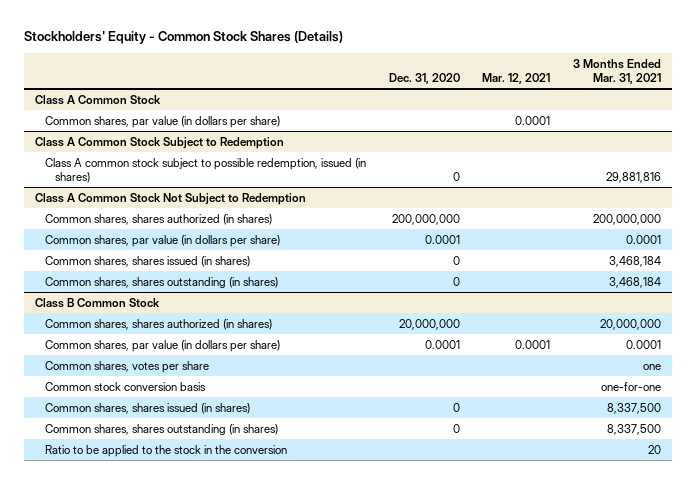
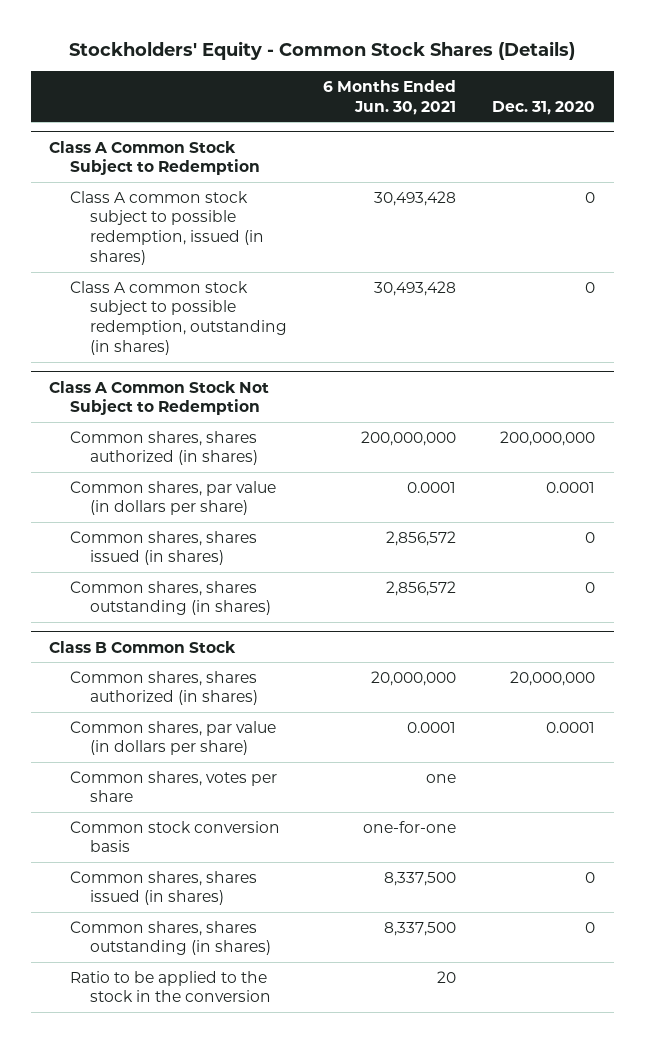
[482,73,551,85] Mar. 12, 2021 -> none
[572,58,661,85] 3 Months Ended Mar. 31, 2021 -> none
none -> [323,79,457,115] 6 Months Ended Jun. 30, 2021
[34,94,161,105] Class A Common Stock -> none
[45,115,281,128] Common shares, par value (in dollars per share) -> none
none -> [69,280,288,356] Class A common stock subject to possible redemption, outstanding (in shares)

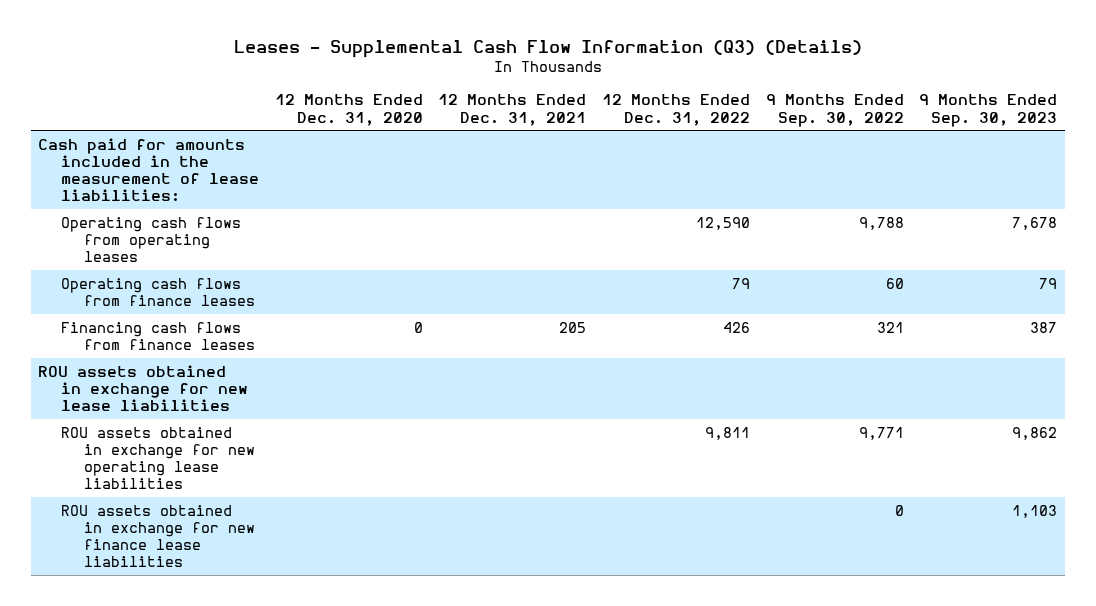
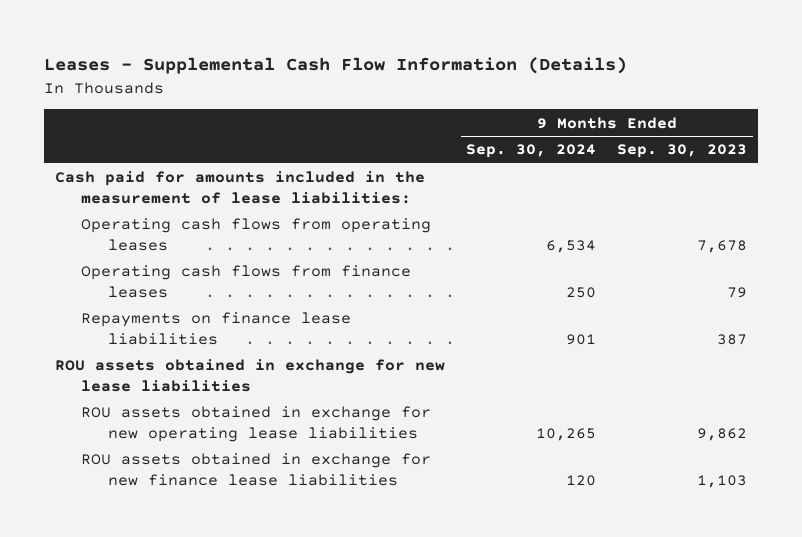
[233,39,862,58] Leases - Supplemental Cash Flow Information (Q3) (Details) -> [44,57,628,75] Leases - Supplemental Cash Flow Information (Details)
[274,94,423,126] 12 Months Ended Dec. 31, 2020 -> none
[438,94,587,126] 12 Months Ended Dec. 31, 2021 -> none
[602,94,751,126] 12 Months Ended Dec. 31, 2022 -> none
[765,94,904,127] 9 Months Ended Sep. 30, 2022 -> none
none -> [466,144,597,159] Sep. 30, 2024
[61,321,255,350] Financing cash flows from finance leases -> [81,312,352,345] Repayments on finance lease liabilities

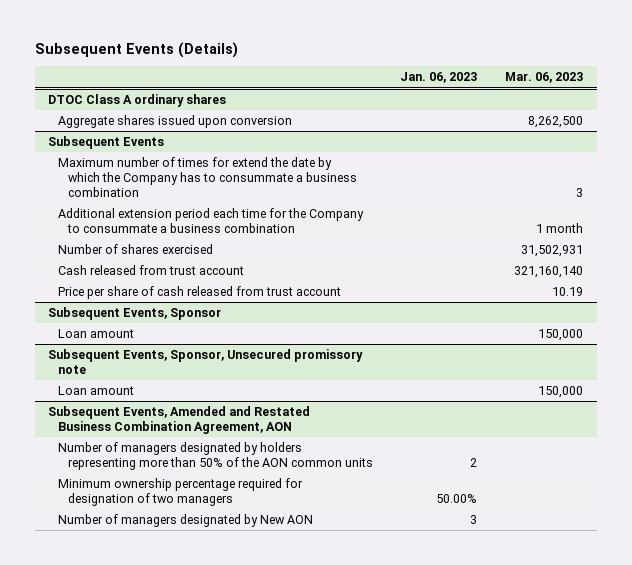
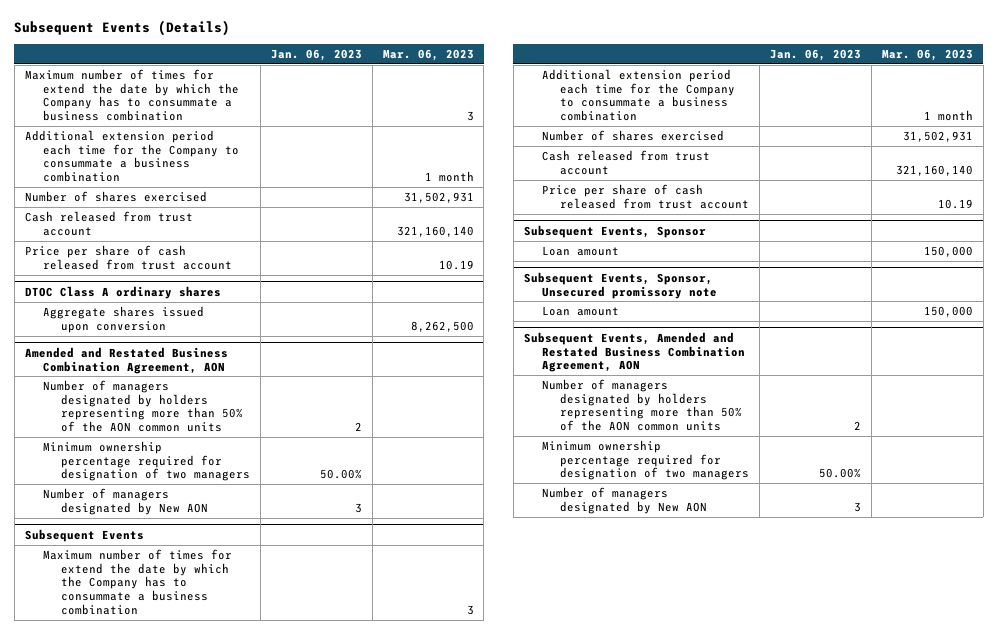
none -> [24,69,239,122] Maximum number of times for extend the date by which the Company has to consummate a business combination
none -> [24,130,239,183] Additional extension period each time for the Company to consummate a business combination
none -> [24,191,207,203] Number of shares exercised
none -> [24,211,193,236] Cash released from trust account
none -> [24,245,232,270] Price per share of cash released from trust account
none -> [24,346,228,374] Amended and Restated Business Combination Agreement, AON
none -> [42,380,243,433] Number of managers designated by holders representing more than 50% of the AON common units
none -> [42,441,250,482] Minimum ownership percentage required for designation of two managers
none -> [42,488,208,515] Number of managers designated by New AON

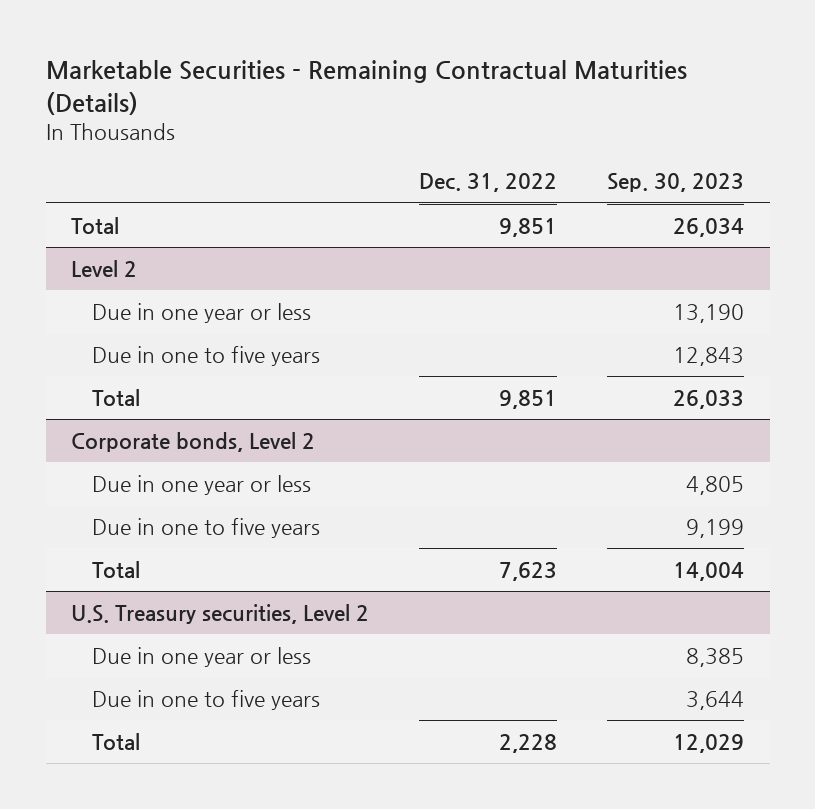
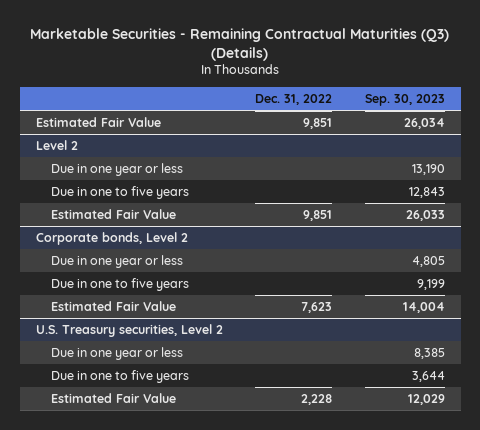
[45,60,687,115] Marketable Securities - Remaining Contractual Maturities (Details) -> [30,27,450,61] Marketable Securities - Remaining Contractual Maturities (Q3) (Details)
[71,216,120,234] Total -> [35,117,161,128] Estimated Fair Value
[92,388,141,406] Total -> [50,209,176,220] Estimated Fair Value
[92,560,141,578] Total -> [50,301,176,312] Estimated Fair Value
[92,732,141,750] Total -> [50,393,176,404] Estimated Fair Value

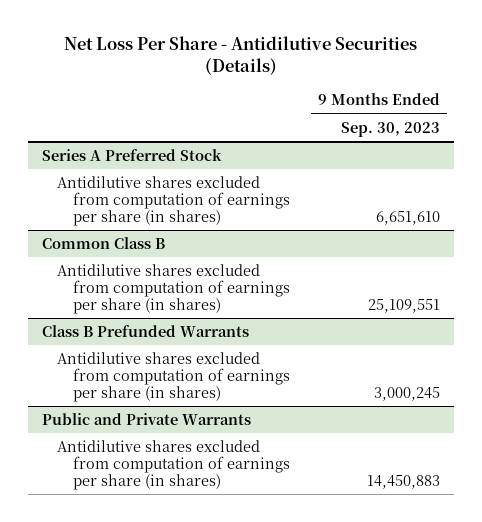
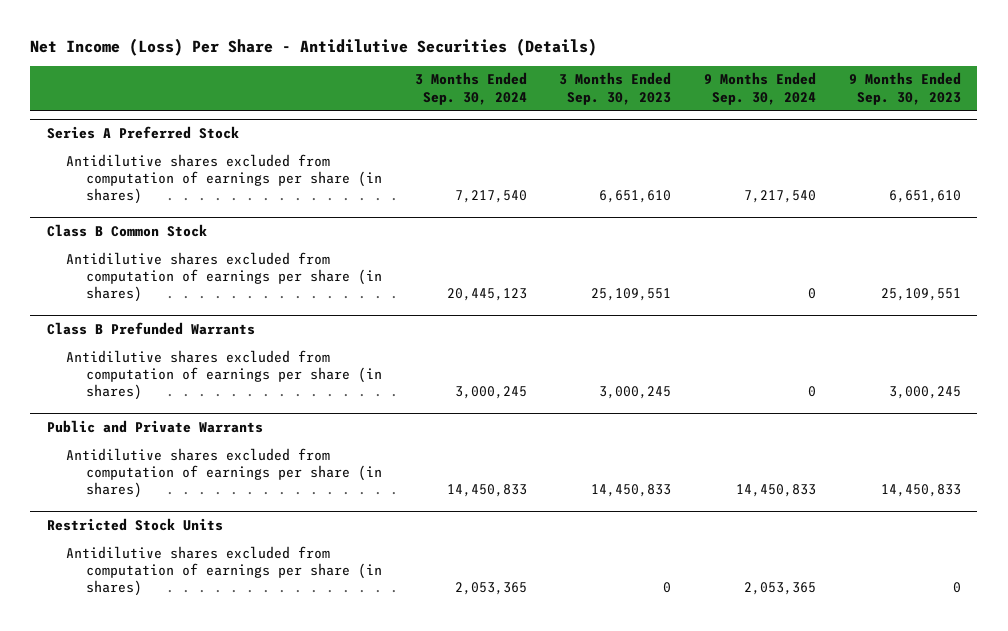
[63,35,417,76] Net Loss Per Share - Antidilutive Securities (Details) -> [30,37,598,56] Net Income (Loss) Per Share - Antidilutive Securities (Details)
none -> [414,72,527,105] 3 Months Ended Sep. 30, 2024
none -> [559,72,672,105] 3 Months Ended Sep. 30, 2023
none -> [704,72,817,105] 9 Months Ended Sep. 30, 2024
[41,236,165,249] Common Class B -> [46,224,207,238] Class B Common Stock
[367,474,441,489] 14,450,883 -> [880,484,961,498] 14,450,833
none -> [46,518,223,532] Restricted Stock Units
none -> [66,545,382,597] Antidilutive shares excluded from computation of earnings per share (in shares)

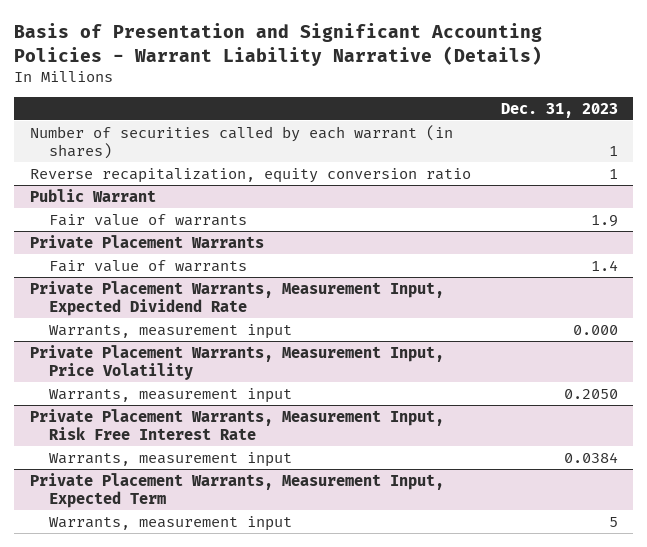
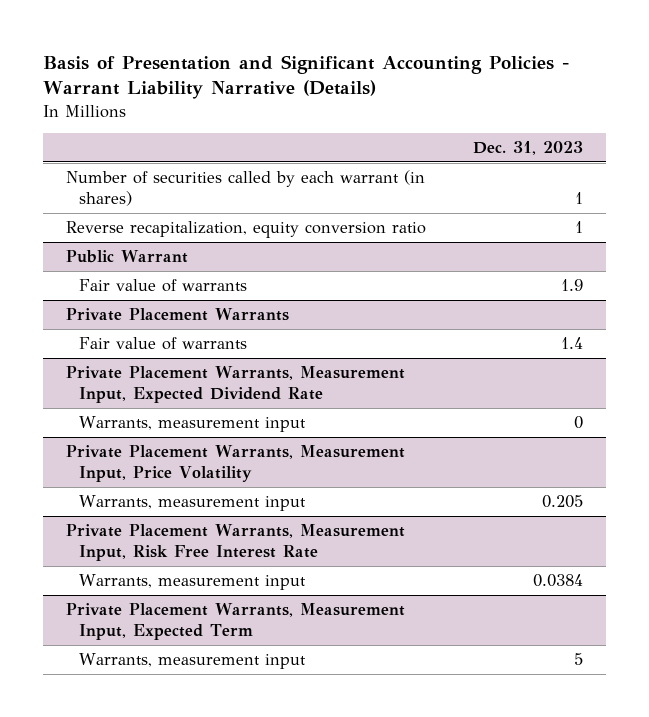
[572,324,618,335] 0.000 -> [573,416,583,430] 0
[563,388,618,399] 0.2050 -> [541,495,583,509] 0.205

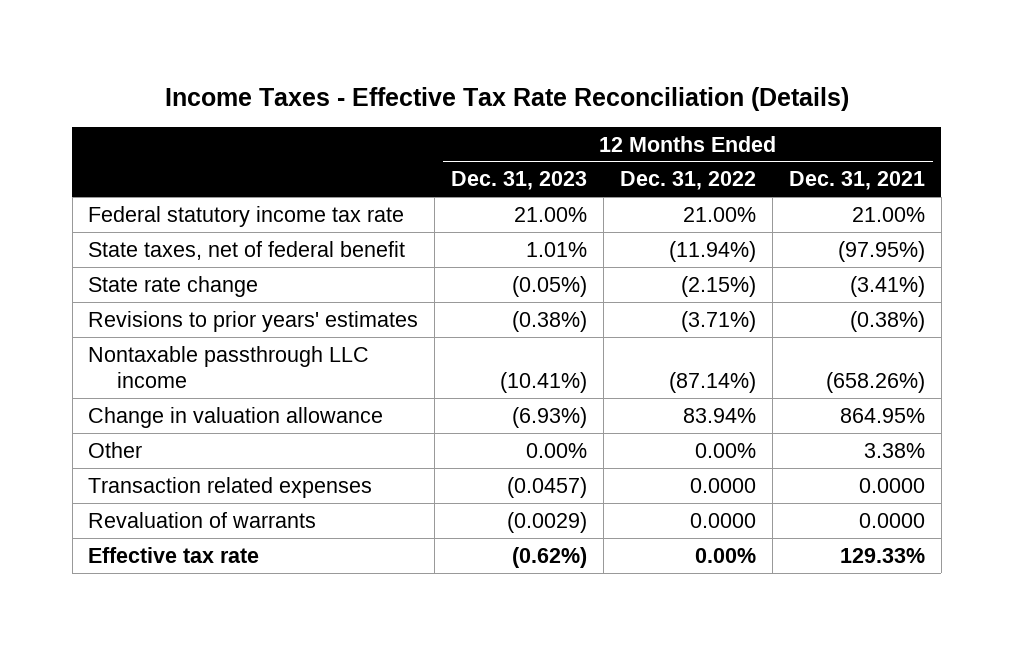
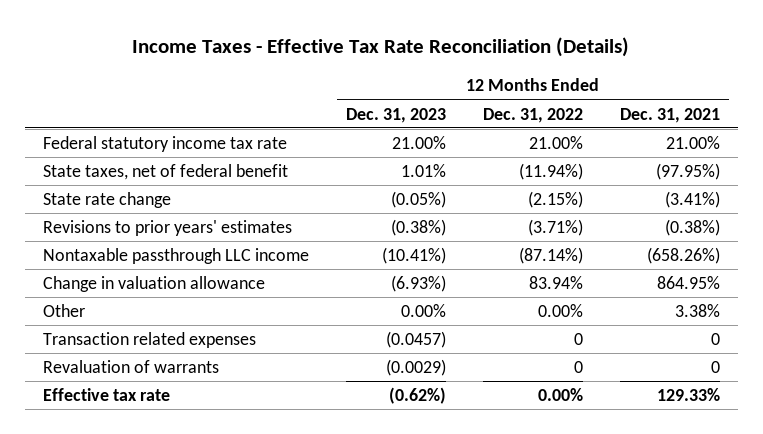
[690,477,757,493] 0.0000 -> [573,333,583,346] 0
[858,477,925,493] 0.0000 -> [710,333,720,346] 0
[690,512,757,528] 0.0000 -> [573,361,583,374] 0
[858,512,925,528] 0.0000 -> [710,361,720,374] 0

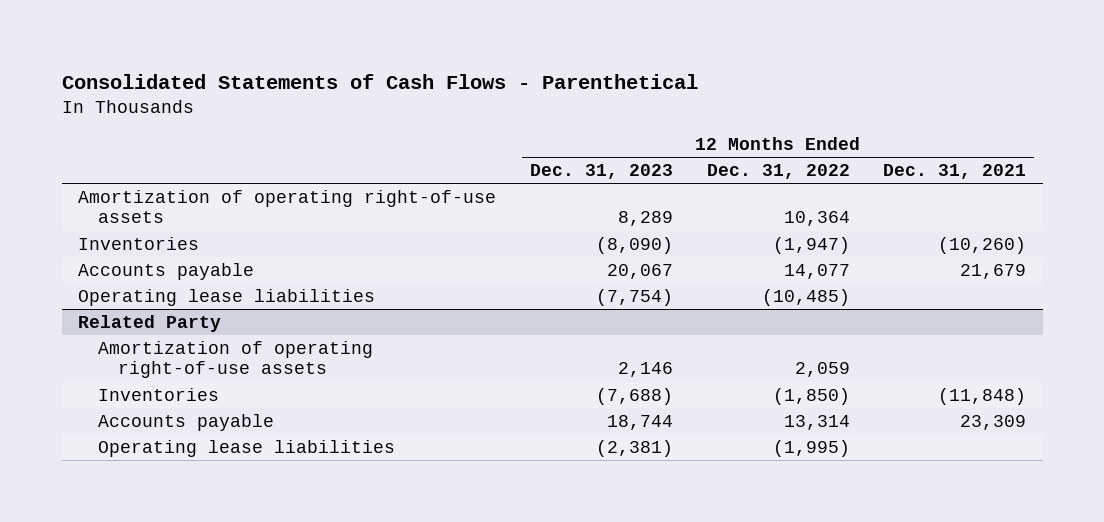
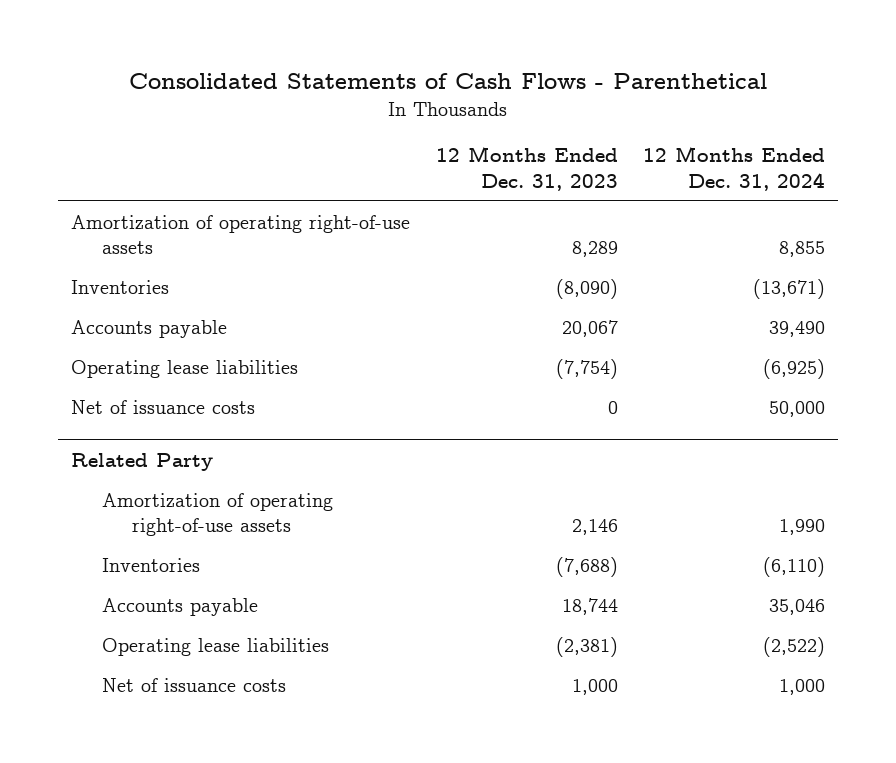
[706,163,850,179] Dec. 31, 2022 -> none
[883,163,1027,179] Dec. 31, 2021 -> none
none -> [643,146,826,191] 12 Months Ended Dec. 31, 2024
none -> [70,399,255,414] Net of issuance costs
none -> [101,677,286,692] Net of issuance costs

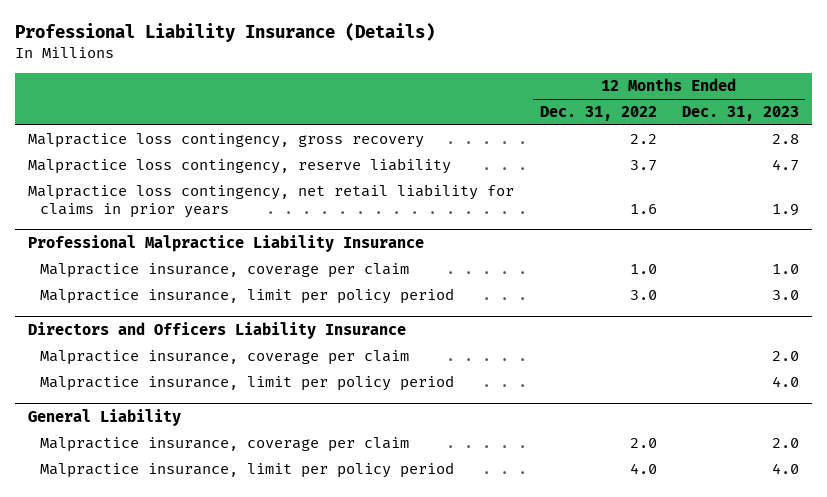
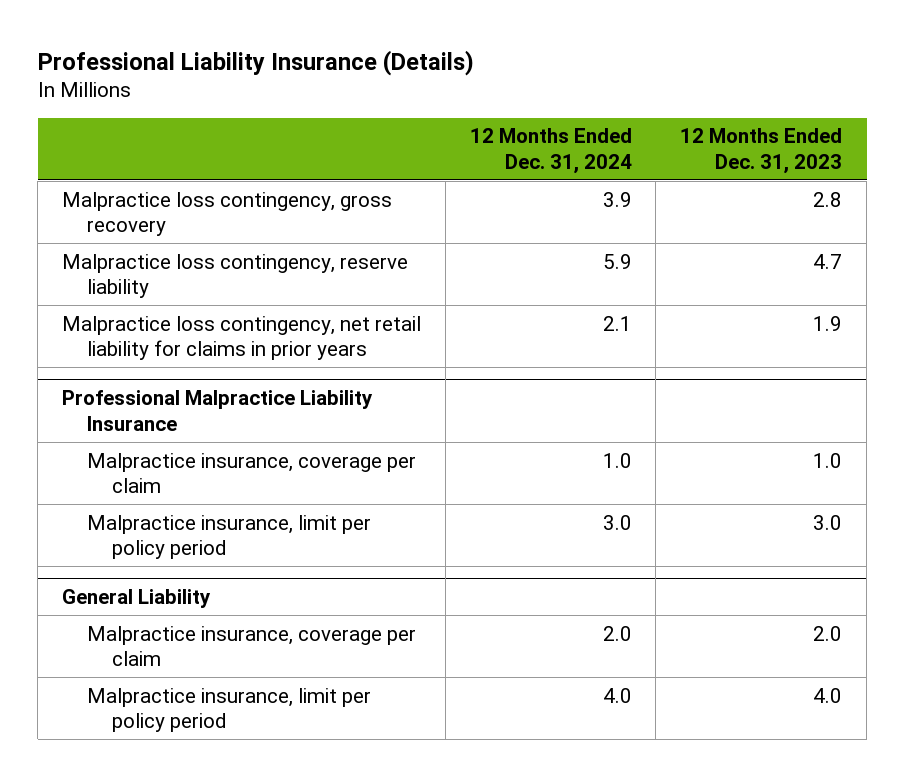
[539,106,657,122] Dec. 31, 2022 -> none
none -> [469,128,632,174] 12 Months Ended Dec. 31, 2024
[28,321,407,339] Directors and Officers Liability Insurance -> none
[40,350,410,366] Malpractice insurance, coverage per claim -> none
[40,375,455,392] Malpractice insurance, limit per policy period -> none

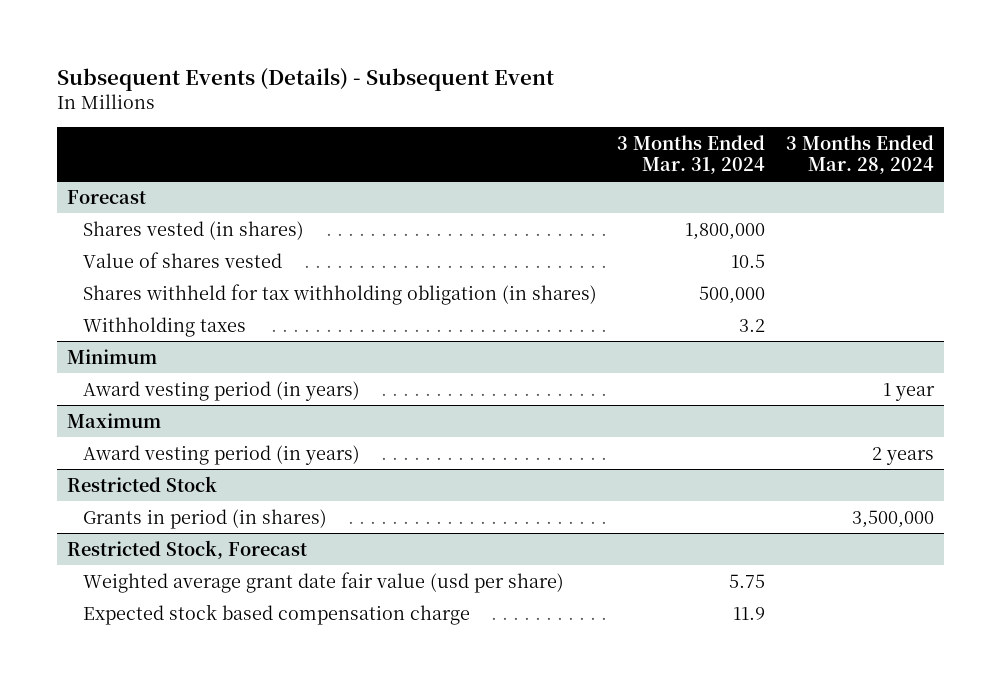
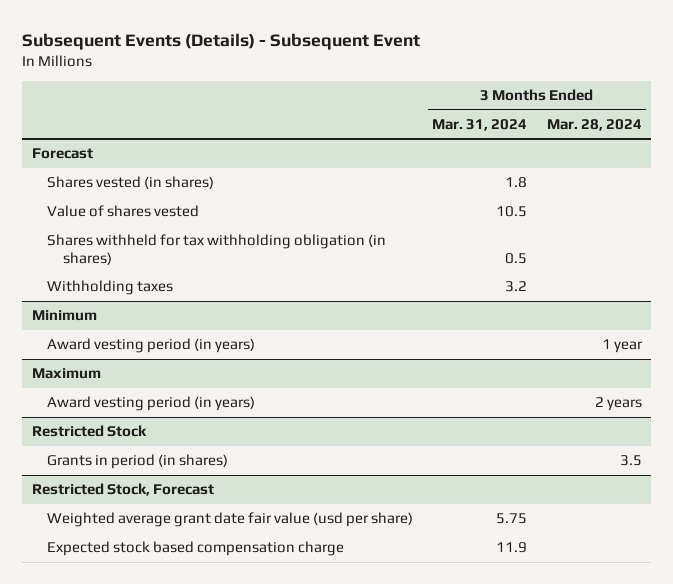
[685,222,766,240] 1,800,000 -> [505,177,528,189] 1.8
[699,285,766,304] 500,000 -> [505,253,528,265] 0.5
[851,509,934,528] 3,500,000 -> [619,455,642,467] 3.5

